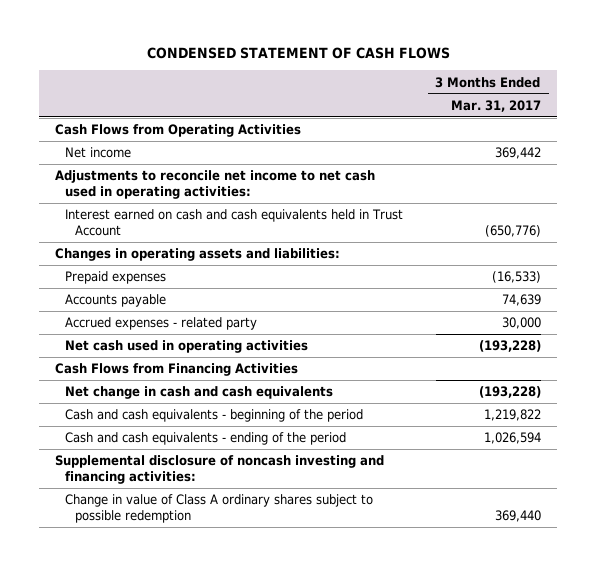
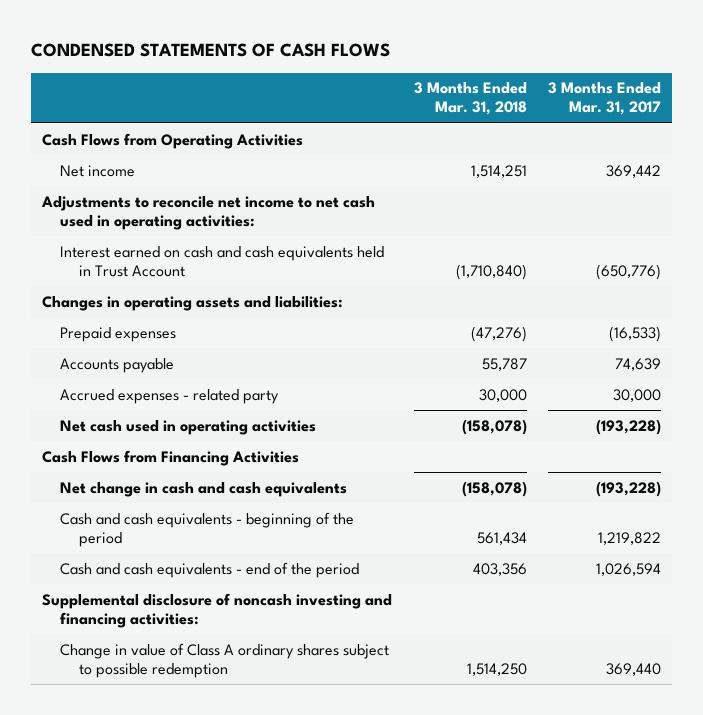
[146,47,450,60] CONDENSED STATEMENT OF CASH FLOWS -> [31,43,391,58] CONDENSED STATEMENTS OF CASH FLOWS
none -> [413,82,527,116] 3 Months Ended Mar. 31, 2018
[65,432,347,446] Cash and cash equivalents - ending of the period -> [60,561,360,578] Cash and cash equivalents - end of the period

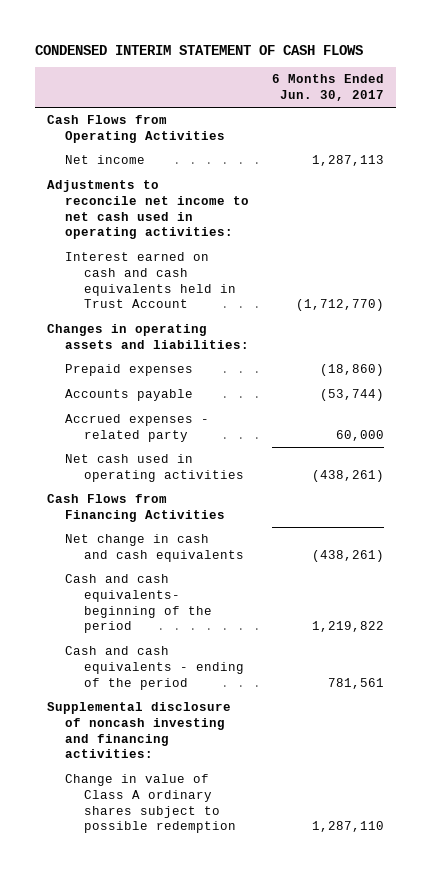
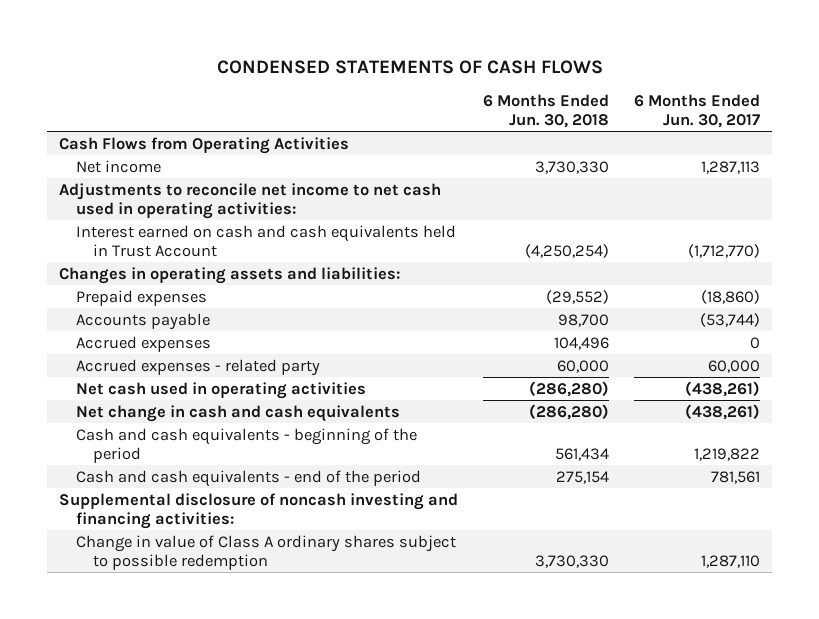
[35,44,364,55] CONDENSED INTERIM STATEMENT OF CASH FLOWS -> [216,59,603,74] CONDENSED STATEMENTS OF CASH FLOWS
none -> [483,93,610,128] 6 Months Ended Jun. 30, 2018
none -> [76,335,212,352] Accrued expenses
[47,494,226,523] Cash Flows from Financing Activities -> none
[65,574,212,634] Cash and cash equivalents- beginning of the period -> [76,427,418,463] Cash and cash equivalents - beginning of the period
[65,646,244,690] Cash and cash equivalents - ending of the period -> [76,469,422,487] Cash and cash equivalents - end of the period

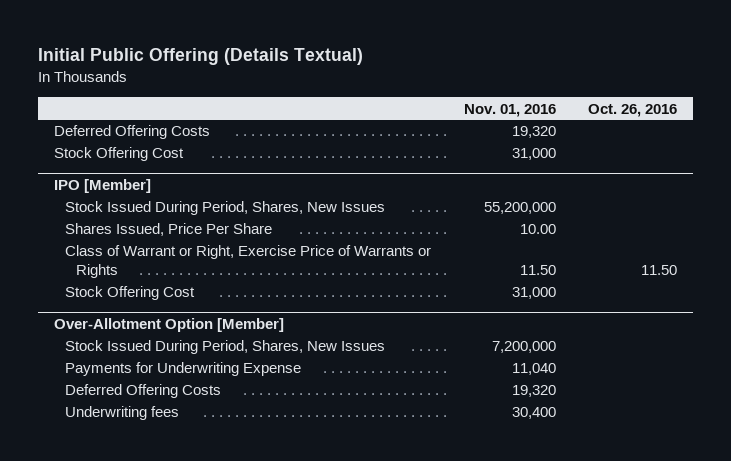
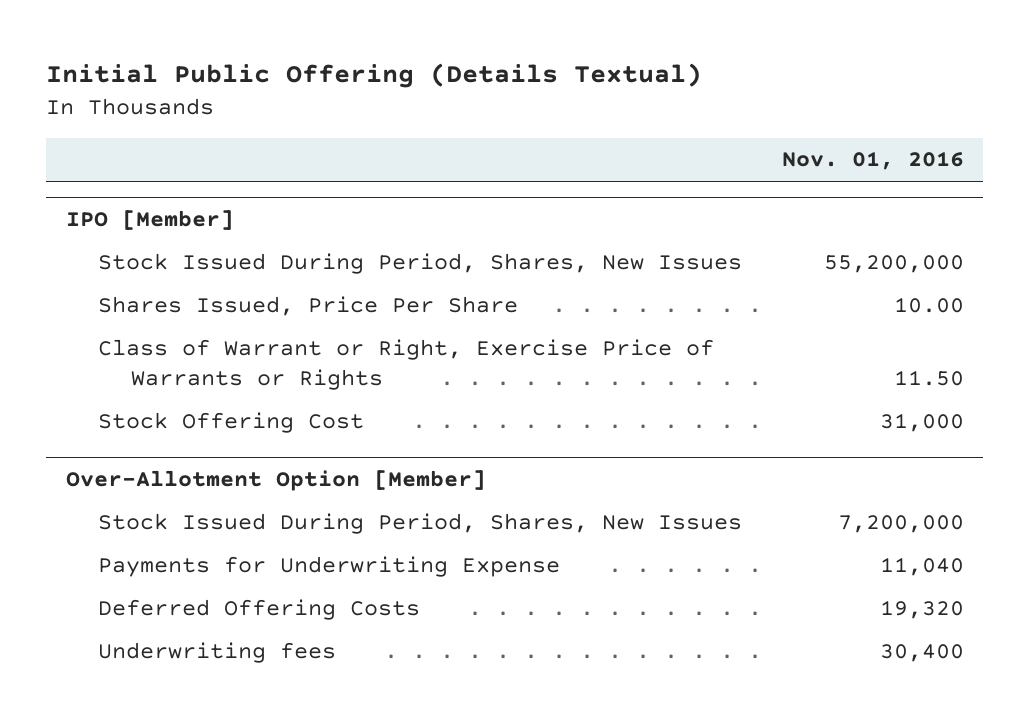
[587,103,677,117] Oct. 26, 2016 -> none
[53,125,210,140] Deferred Offering Costs -> none
[53,147,184,162] Stock Offering Cost -> none

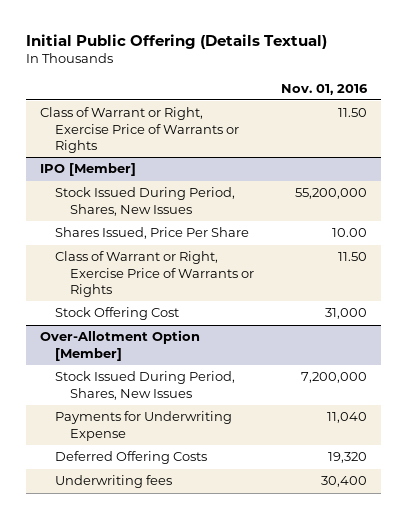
none -> [39,107,239,154] Class of Warrant or Right, Exercise Price of Warrants or Rights

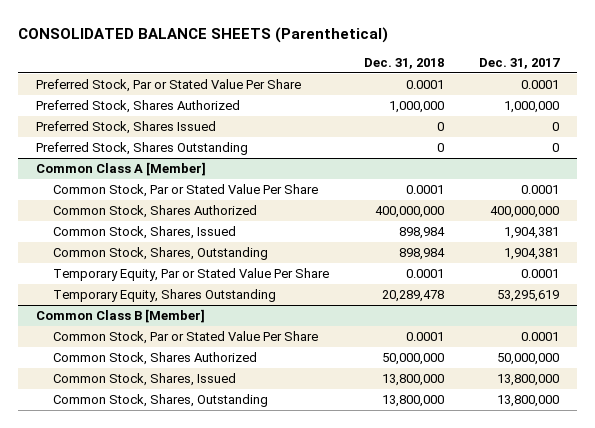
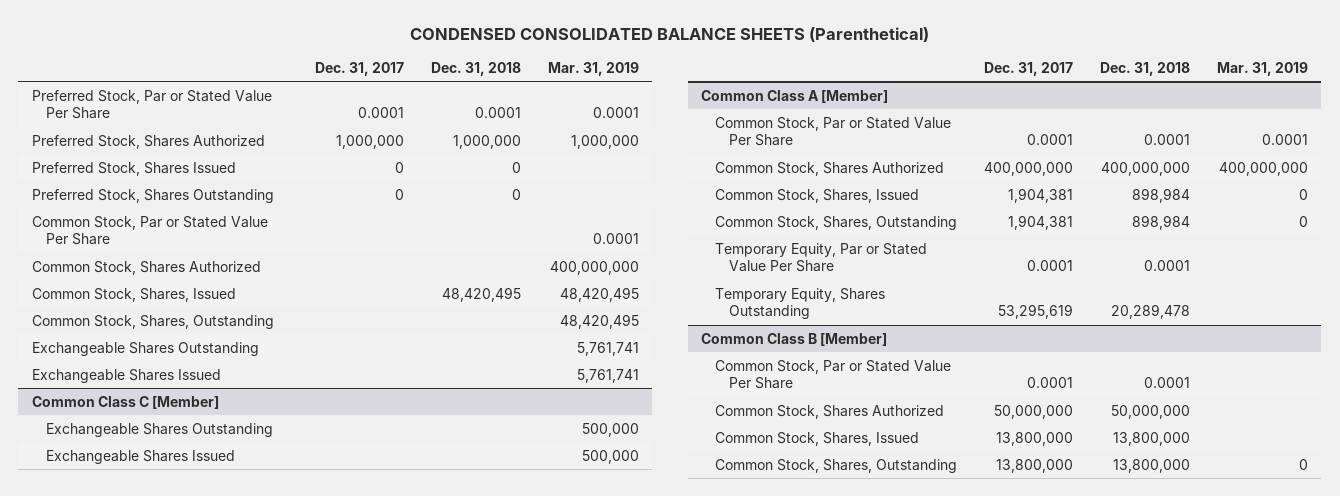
[18,26,389,43] CONSOLIDATED BALANCE SHEETS (Parenthetical) -> [409,27,929,43] CONDENSED CONSOLIDATED BALANCE SHEETS (Parenthetical)
none -> [547,62,639,77] Mar. 31, 2019
none -> [31,215,268,246] Common Stock, Par or Stated Value Per Share
none -> [31,260,261,275] Common Stock, Shares Authorized
none -> [31,287,236,302] Common Stock, Shares, Issued
none -> [31,314,274,329] Common Stock, Shares, Outstanding
none -> [31,341,259,356] Exchangeable Shares Outstanding
none -> [31,368,221,383] Exchangeable Shares Issued
none -> [31,395,219,409] Common Class C [Member]
none -> [45,422,273,437] Exchangeable Shares Outstanding
none -> [45,449,235,464] Exchangeable Shares Issued

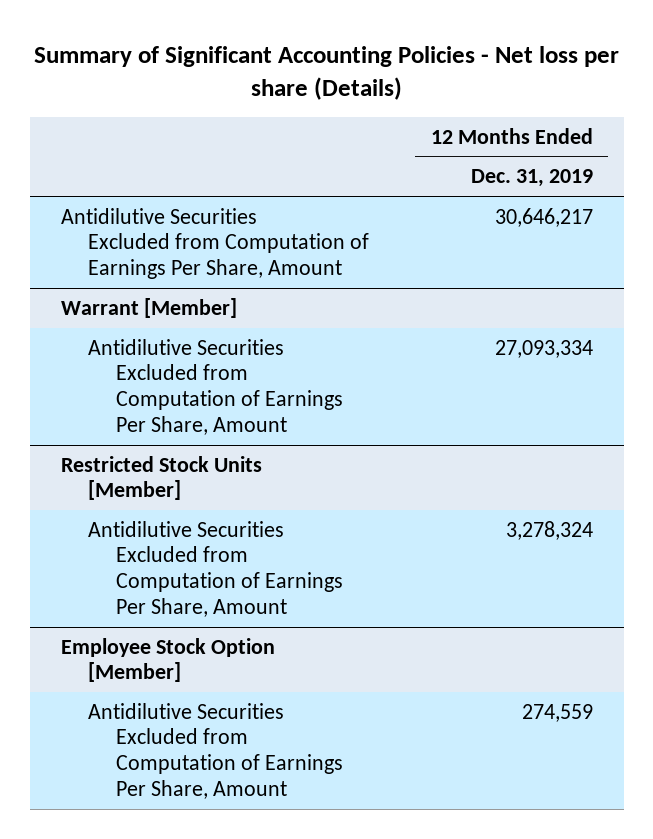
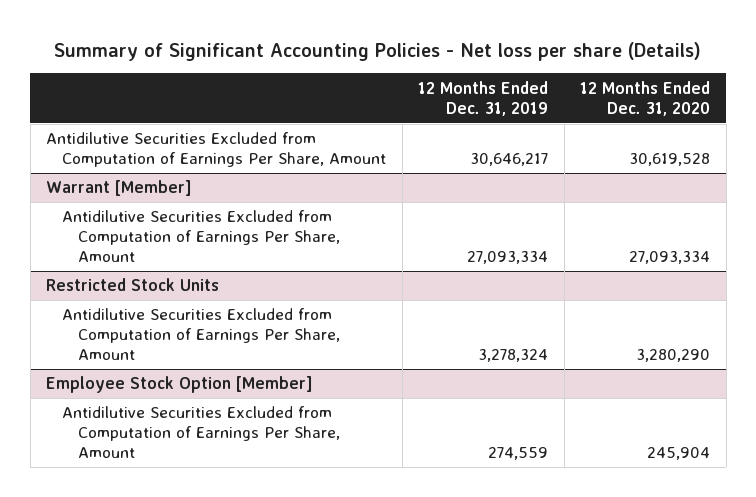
none -> [580,80,711,116] 12 Months Ended Dec. 31, 2020
[60,455,262,501] Restricted Stock Units [Member] -> [46,278,220,292] Restricted Stock Units

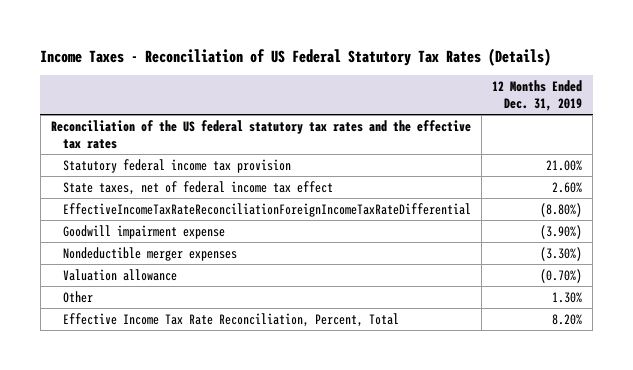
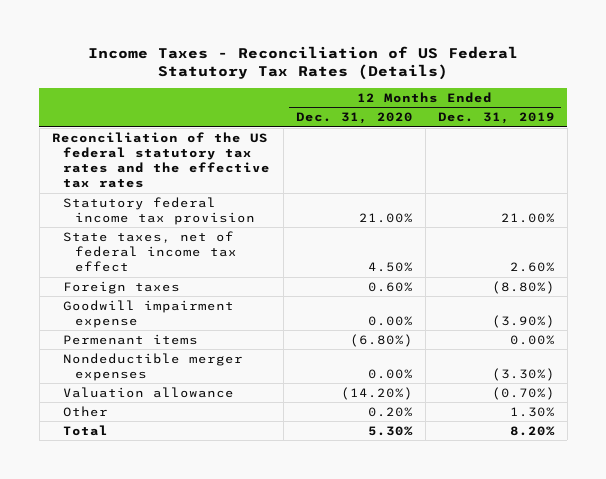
none -> [295,112,413,125] Dec. 31, 2020
[62,202,471,217] EffectiveIncomeTaxRateReconciliationForeignIncomeTaxRateDifferential -> [63,280,181,294] Foreign taxes
none -> [63,333,199,345] Permenant items
[62,312,399,327] Effective Income Tax Rate Reconciliation, Percent, Total -> [63,424,109,436] Total

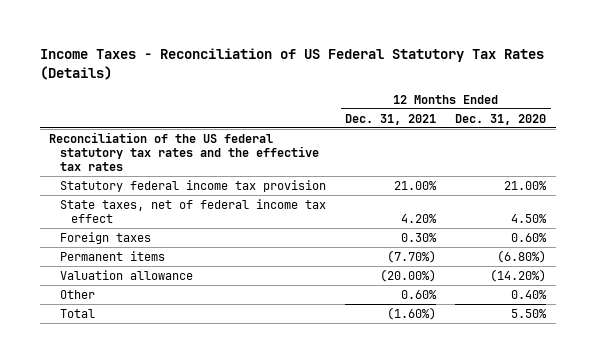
[437,112,555,125] Dec. 31, 2019 -> none
none -> [345,113,437,125] Dec. 31, 2021
[63,299,235,328] Goodwill impairment expense -> none
[63,352,244,381] Nondeductible merger expenses -> none
[63,333,199,345] Permenant items -> [60,250,166,261] Permanent items
[367,406,413,417] 0.20% -> [511,289,548,299] 0.40%
[367,425,413,436] 5.30% -> [511,308,548,318] 5.50%

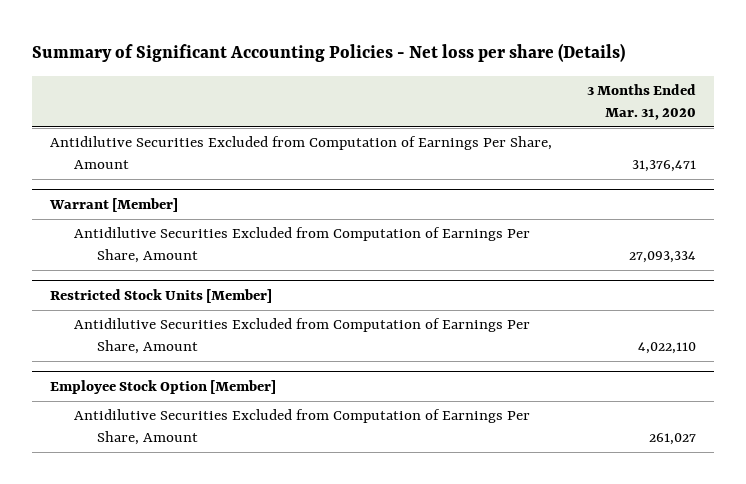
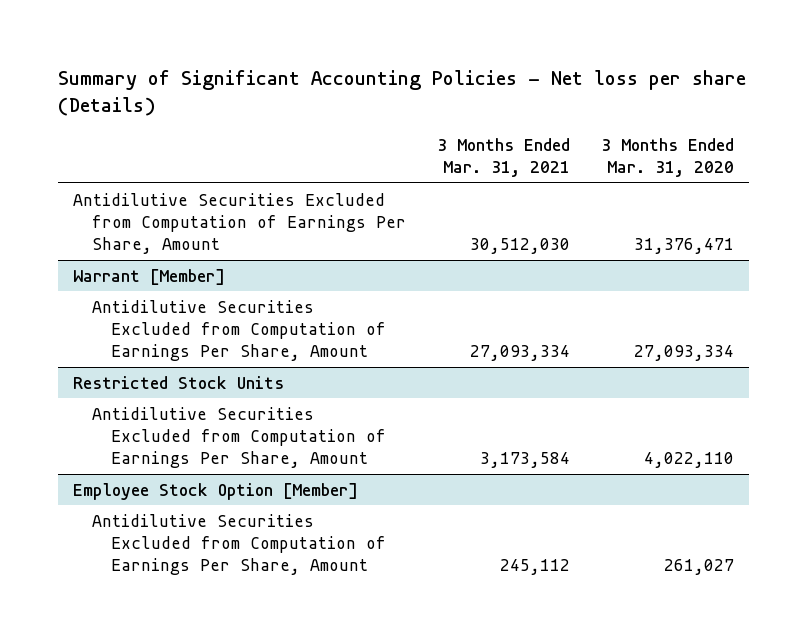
none -> [437,137,571,177] 3 Months Ended Mar. 31, 2021
[49,289,272,304] Restricted Stock Units [Member] -> [73,375,285,389] Restricted Stock Units

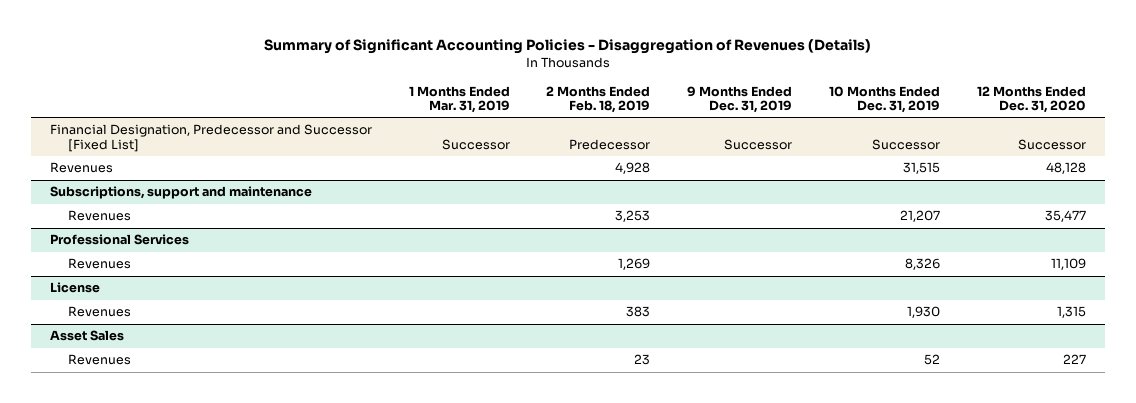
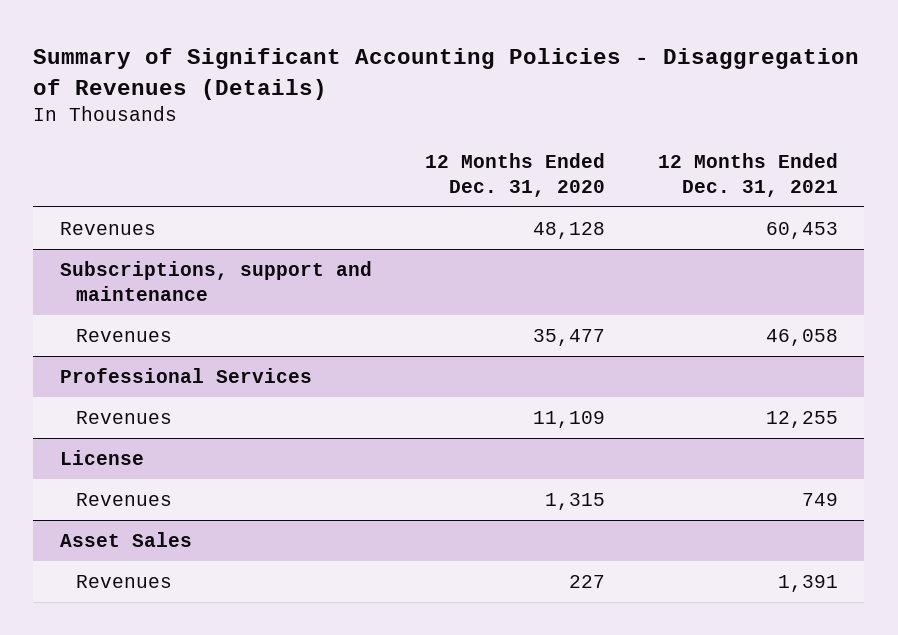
[408,85,510,113] 1 Months Ended Mar. 31, 2019 -> none
[546,85,651,113] 2 Months Ended Feb. 18, 2019 -> none
[687,85,793,113] 9 Months Ended Dec. 31, 2019 -> none
[829,85,941,113] 10 Months Ended Dec. 31, 2019 -> none
none -> [657,152,838,197] 12 Months Ended Dec. 31, 2021
[49,124,372,152] Financial Designation, Predecessor and Successor [Fixed List] -> none

